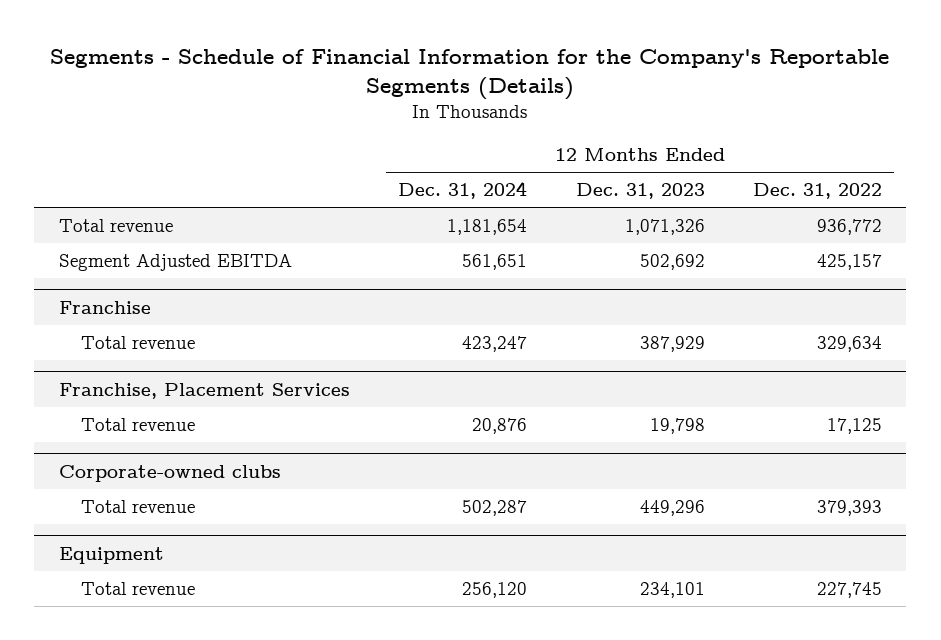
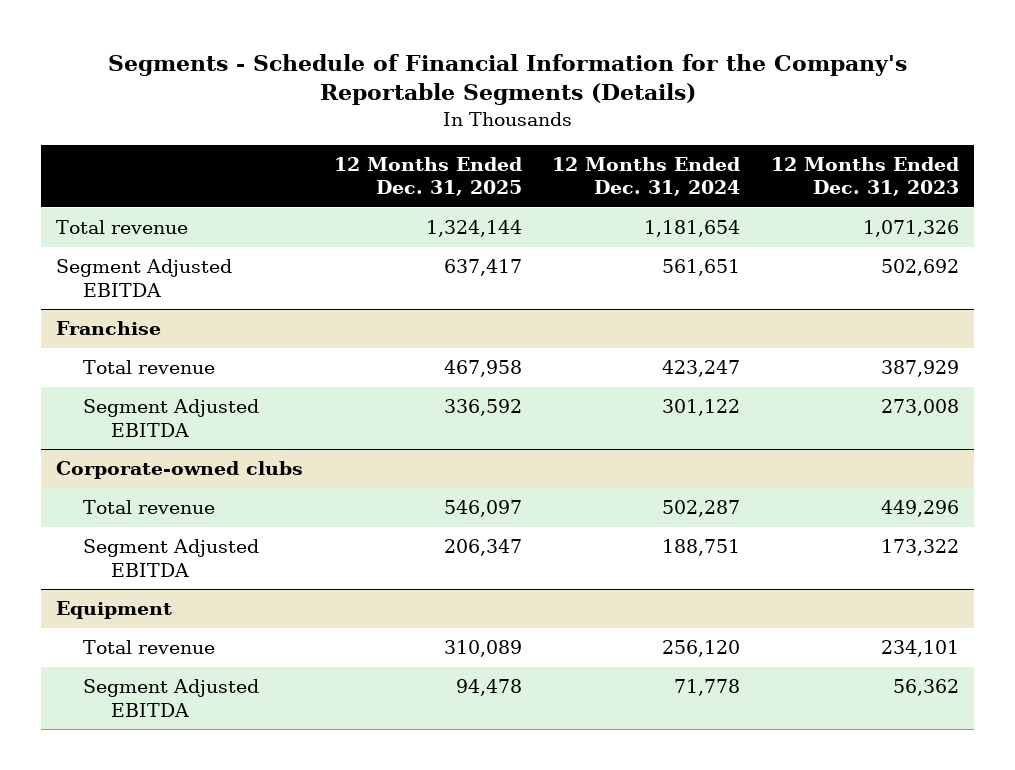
[753,183,883,200] Dec. 31, 2022 -> none
none -> [333,156,522,197] 12 Months Ended Dec. 31, 2025
[58,382,350,399] Franchise, Placement Services -> none
[80,418,195,432] Total revenue -> none
none -> [83,399,260,437] Segment Adjusted EBITDA
none -> [83,539,260,577] Segment Adjusted EBITDA
none -> [83,679,260,717] Segment Adjusted EBITDA

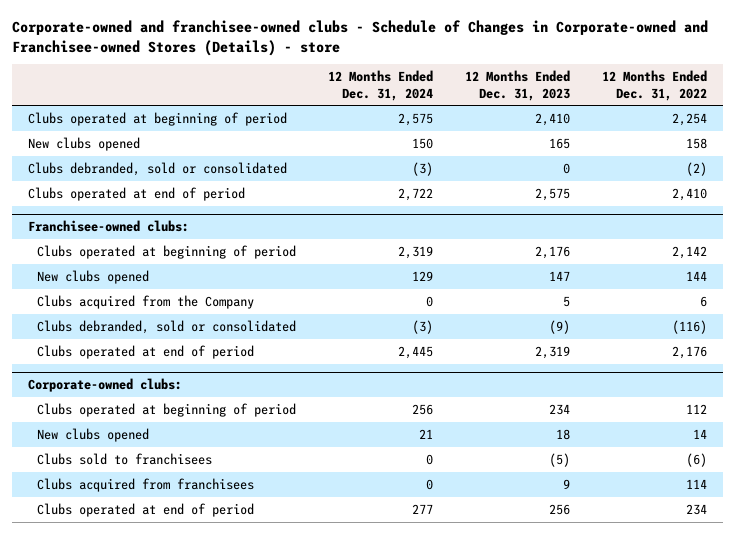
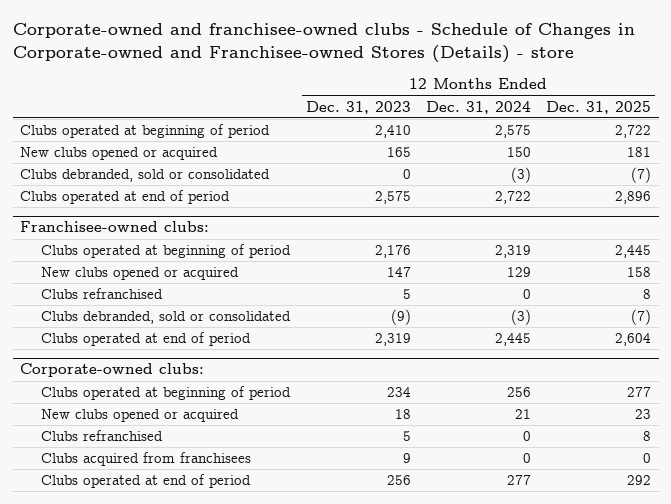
[602,70,708,101] 12 Months Ended Dec. 31, 2022 -> none
none -> [545,100,651,114] Dec. 31, 2025
[27,136,140,151] New clubs opened -> [20,147,219,161] New clubs opened or acquired
[37,294,255,309] Clubs acquired from the Company -> none
[37,269,150,284] New clubs opened -> [41,267,240,281] New clubs opened or acquired
none -> [41,288,164,300] Clubs refranchised
[37,452,213,465] Clubs sold to franchisees -> none
[37,427,150,442] New clubs opened -> [41,409,240,423] New clubs opened or acquired
none -> [41,430,164,442] Clubs refranchised

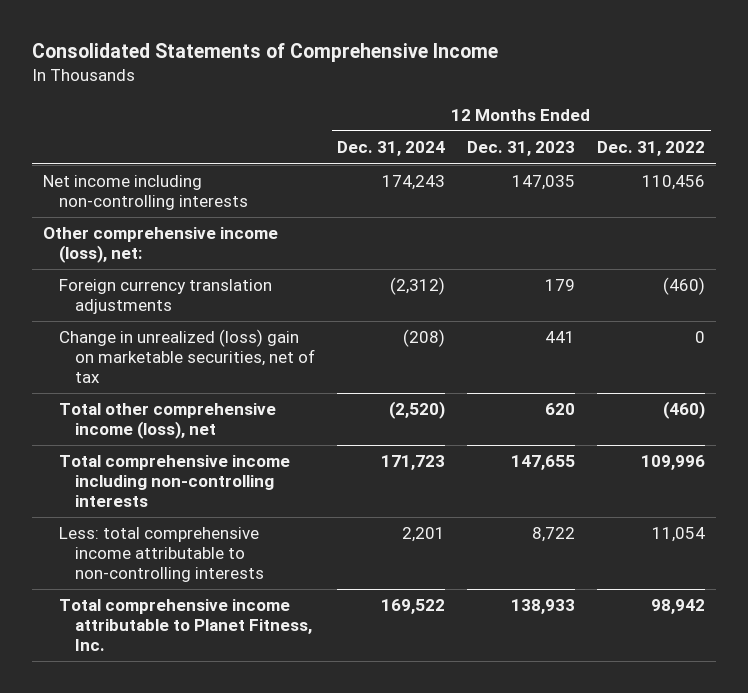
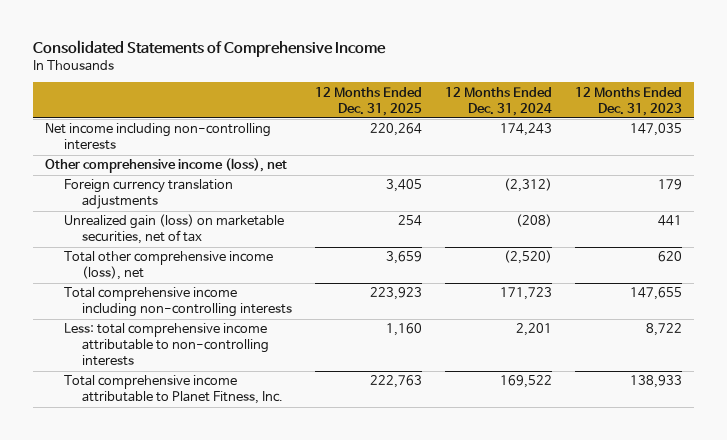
[597,141,706,157] Dec. 31, 2022 -> none
none -> [315,86,423,116] 12 Months Ended Dec. 31, 2025
[42,227,278,263] Other comprehensive income (loss), net: -> [44,158,287,174] Other comprehensive income (loss), net
[58,329,315,383] Change in unrealized (loss) gain on marketable securities, net of tax -> [63,214,284,245] Unrealized gain (loss) on marketable securities, net of tax

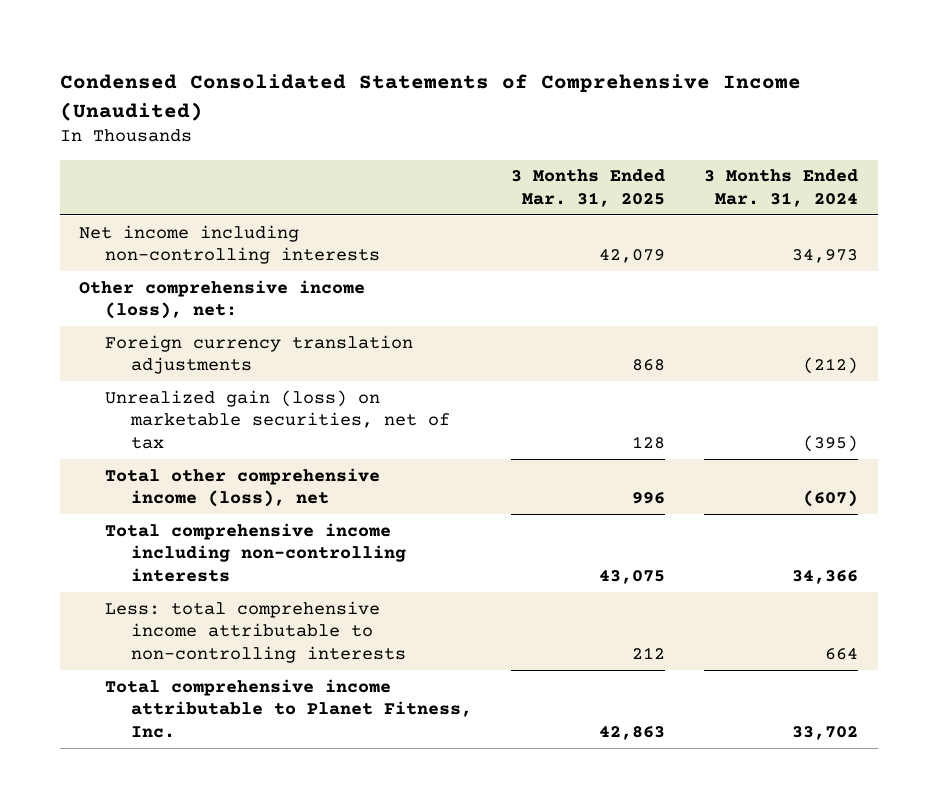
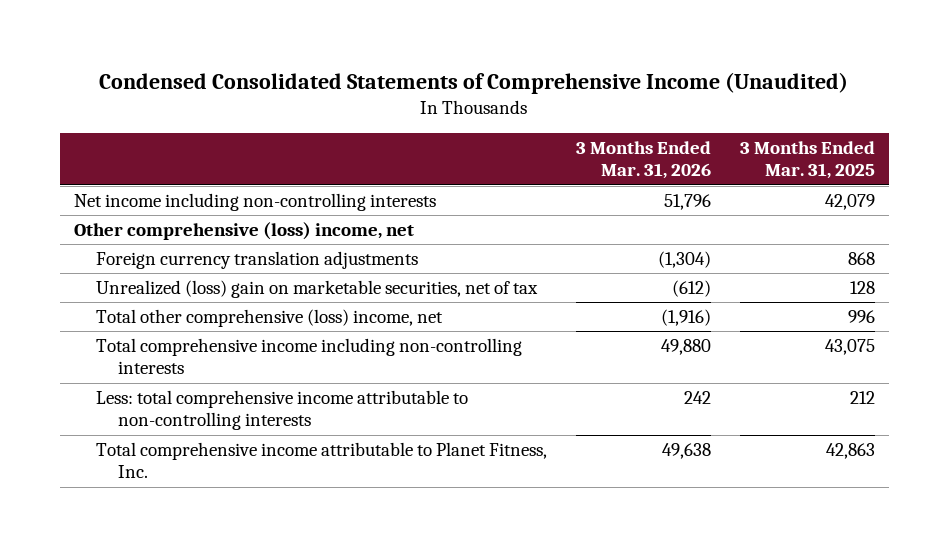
[704,169,859,207] 3 Months Ended Mar. 31, 2024 -> none
none -> [575,141,711,180] 3 Months Ended Mar. 31, 2026
[79,279,366,320] Other comprehensive income (loss), net: -> [74,222,415,241] Other comprehensive (loss) income, net
[105,389,451,449] Unrealized gain (loss) on marketable securities, net of tax -> [95,280,538,299] Unrealized (loss) gain on marketable securities, net of tax
[105,467,381,508] Total other comprehensive income (loss), net -> [95,309,443,328] Total other comprehensive (loss) income, net

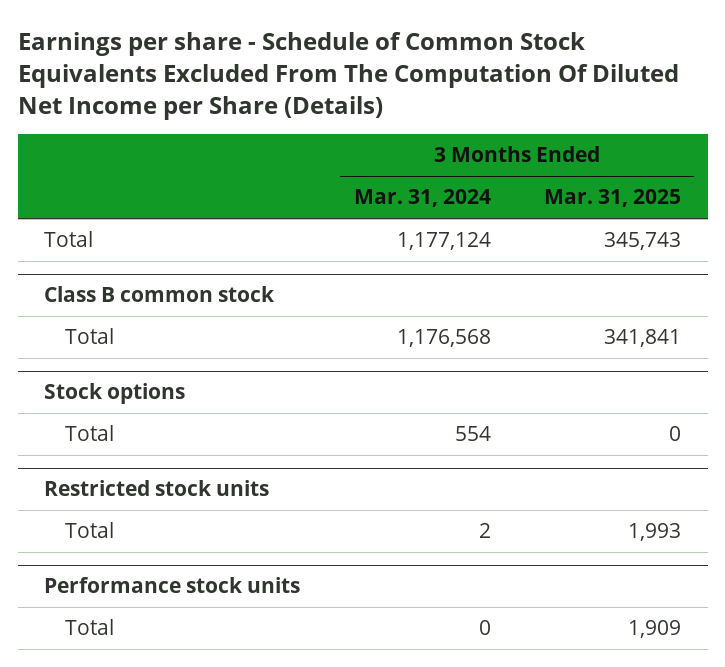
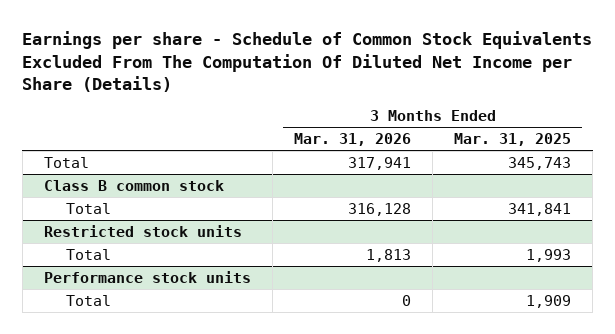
[353,189,491,208] Mar. 31, 2024 -> none
none -> [294,133,412,147] Mar. 31, 2026
[44,383,186,405] Stock options -> none
[64,425,114,442] Total -> none

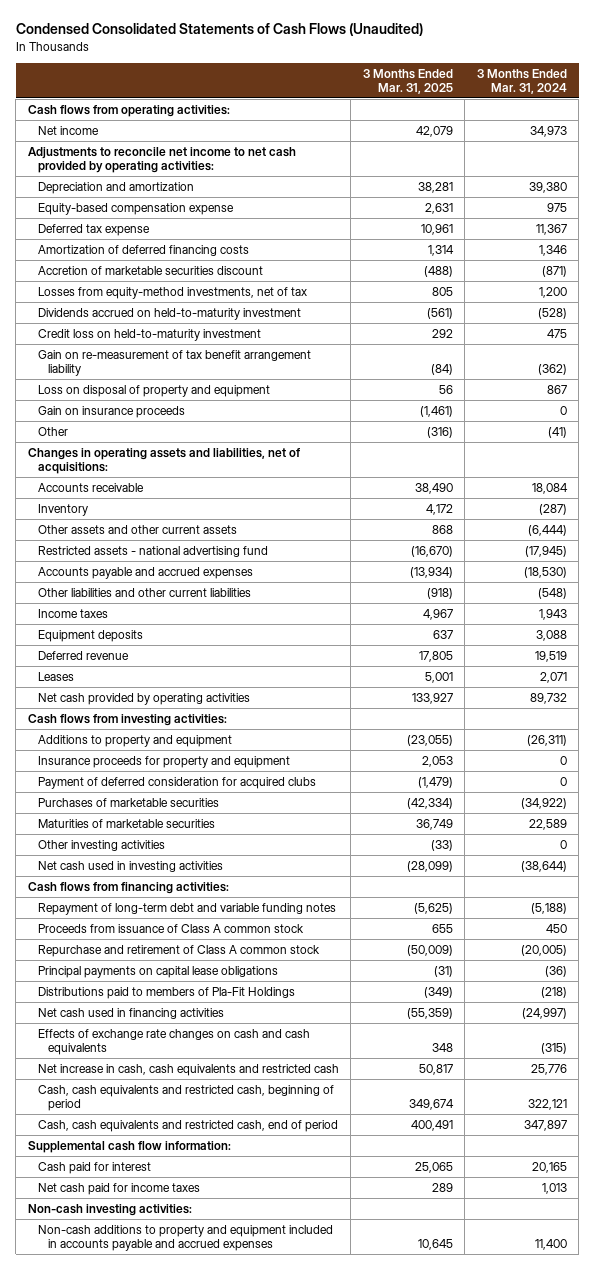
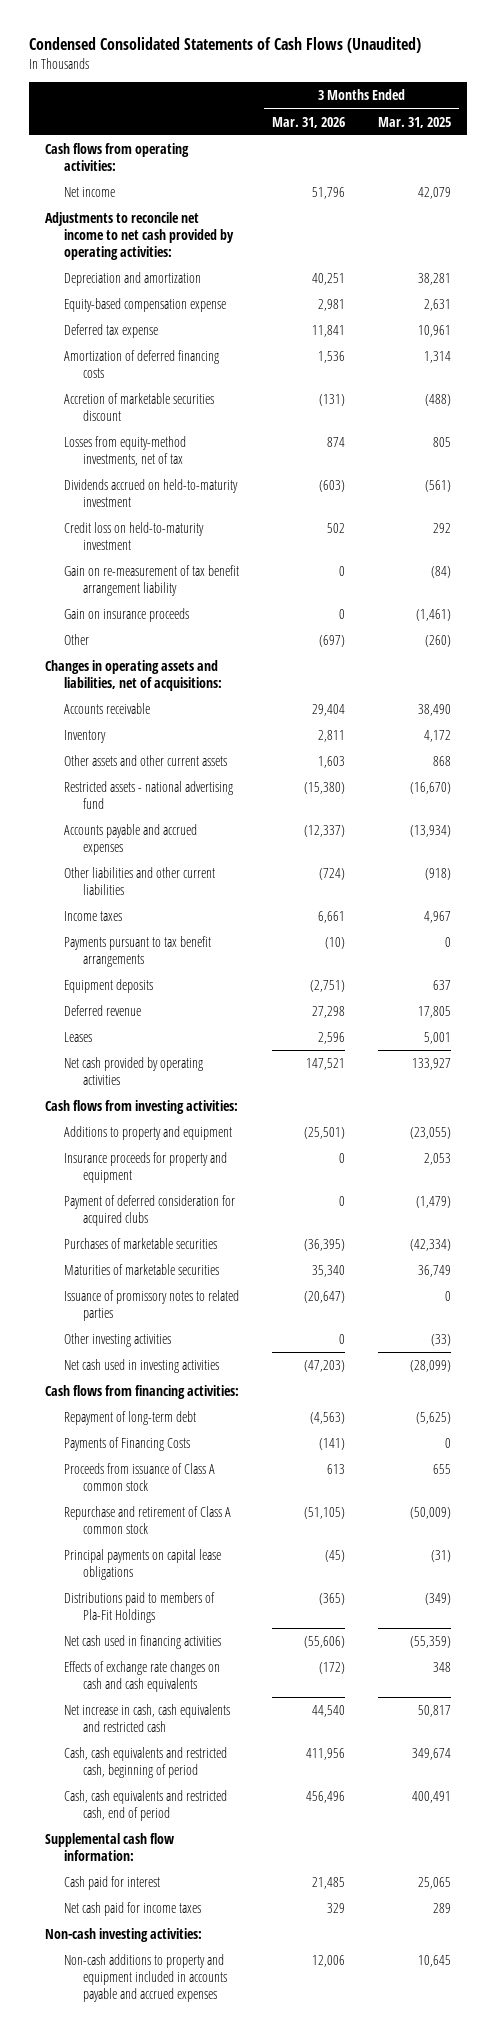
[476,68,567,95] 3 Months Ended Mar. 31, 2024 -> none
none -> [272,116,346,128] Mar. 31, 2026
[37,384,270,397] Loss on disposal of property and equipment -> none
[426,426,453,438] (316) -> [424,634,451,647] (260)
none -> [64,935,212,967] Payments pursuant to tax benefit arrangements
none -> [64,1289,240,1321] Issuance of promissory notes to related parties
[37,902,336,915] Repayment of long-term debt and variable funding notes -> [64,1410,197,1425] Repayment of long-term debt
none -> [64,1436,191,1451] Payments of Financing Costs

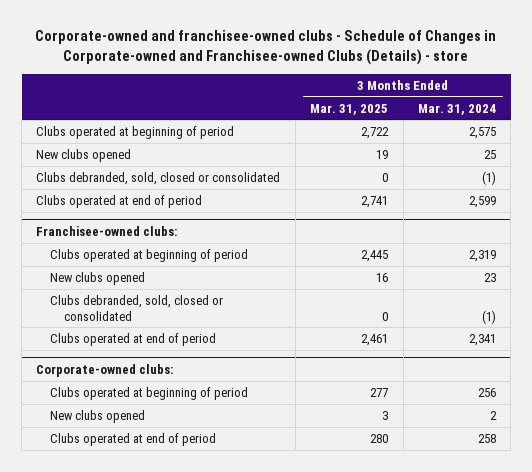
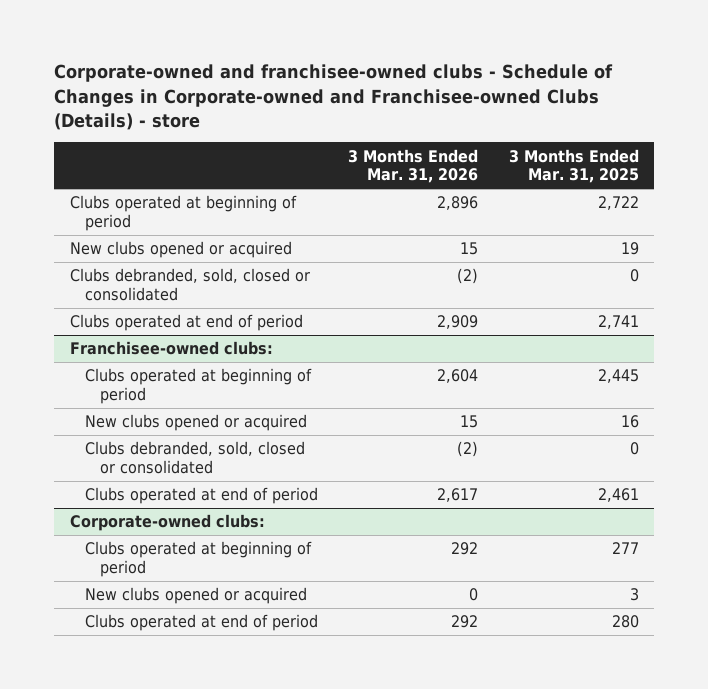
[417,103,496,115] Mar. 31, 2024 -> none
none -> [348,148,479,184] 3 Months Ended Mar. 31, 2026
[36,148,132,162] New clubs opened -> [69,241,292,259] New clubs opened or acquired
[50,271,146,285] New clubs opened -> [84,414,307,432] New clubs opened or acquired
[50,409,146,423] New clubs opened -> [84,587,307,605] New clubs opened or acquired

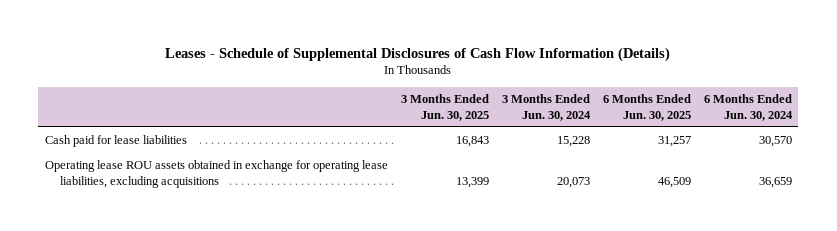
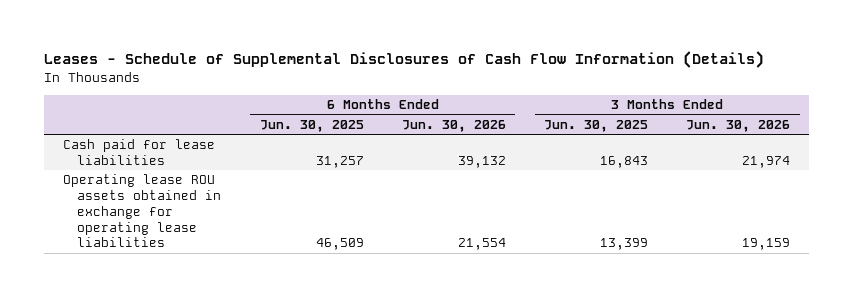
[501,94,591,121] 3 Months Ended Jun. 30, 2024 -> none
[703,94,793,121] 6 Months Ended Jun. 30, 2024 -> none
none -> [401,120,506,133] Jun. 30, 2026
none -> [686,120,791,133] Jun. 30, 2026
[44,160,388,188] Operating lease ROU assets obtained in exchange for operating lease liabilities, excluding acquisitions -> [63,174,222,248] Operating lease ROU assets obtained in exchange for operating lease liabilities

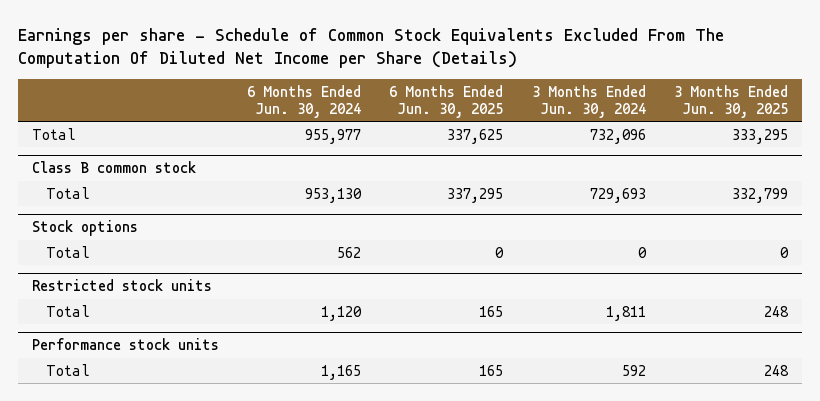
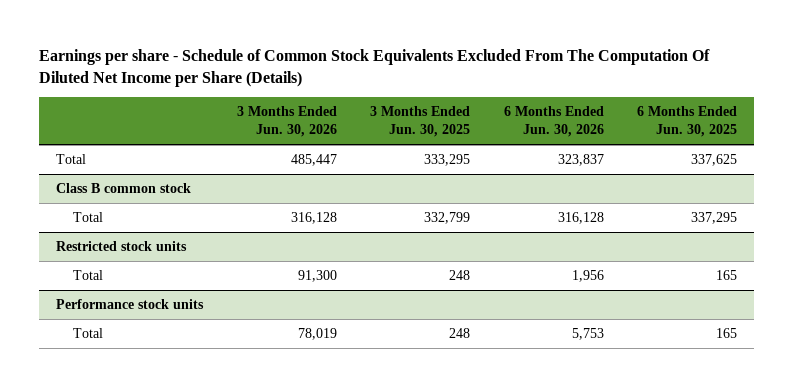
[247,84,362,118] 6 Months Ended Jun. 30, 2024 -> none
[531,84,646,118] 3 Months Ended Jun. 30, 2024 -> none
none -> [236,106,337,138] 3 Months Ended Jun. 30, 2026
none -> [503,106,604,138] 6 Months Ended Jun. 30, 2026
[31,220,138,237] Stock options -> none
[46,245,91,258] Total -> none

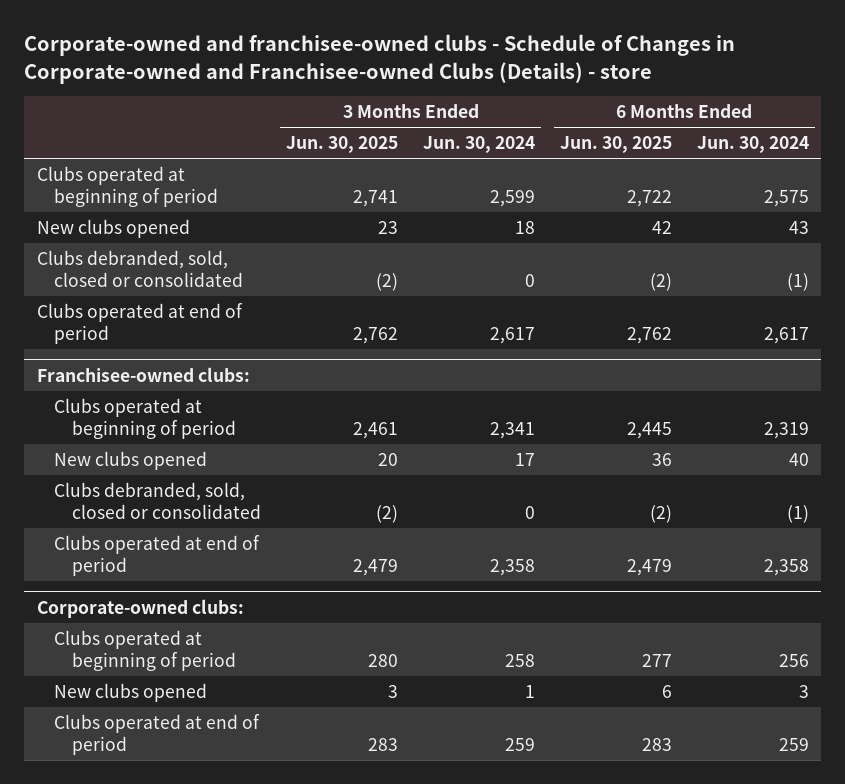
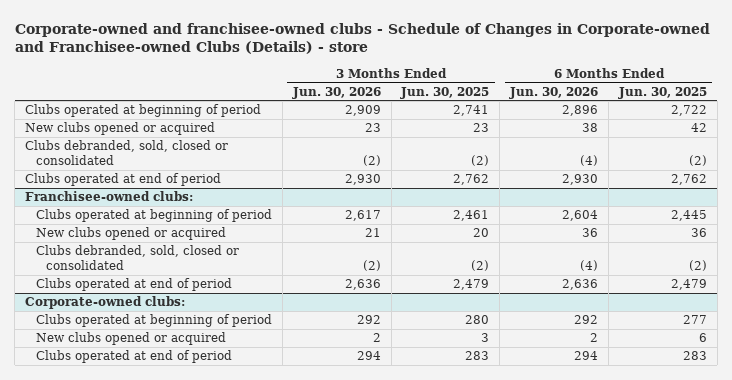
[422,136,535,154] Jun. 30, 2024 -> none
[696,136,809,154] Jun. 30, 2024 -> none
none -> [291,86,381,99] Jun. 30, 2026
none -> [509,86,599,99] Jun. 30, 2026
[36,218,190,238] New clubs opened -> [25,122,216,136] New clubs opened or acquired
[54,450,208,470] New clubs opened -> [35,227,226,241] New clubs opened or acquired
[54,682,208,702] New clubs opened -> [35,332,226,346] New clubs opened or acquired

